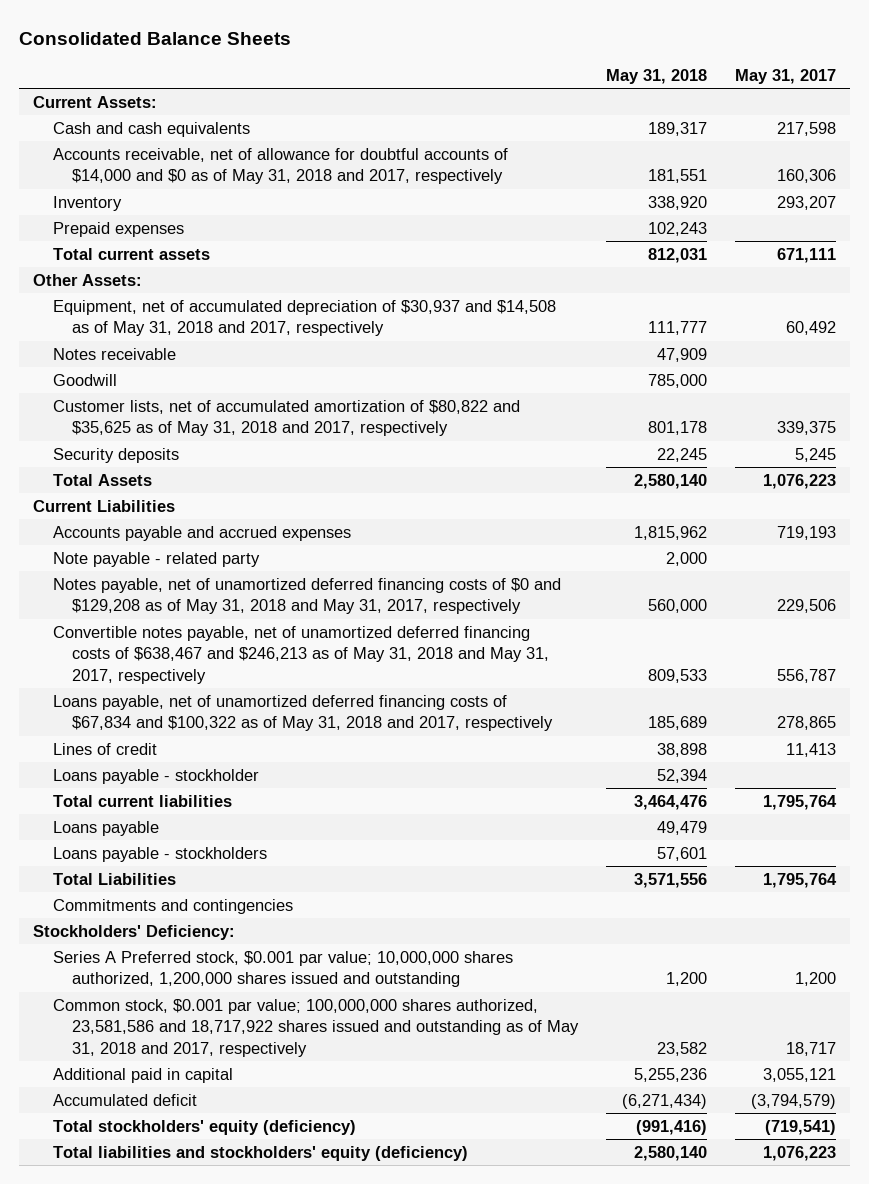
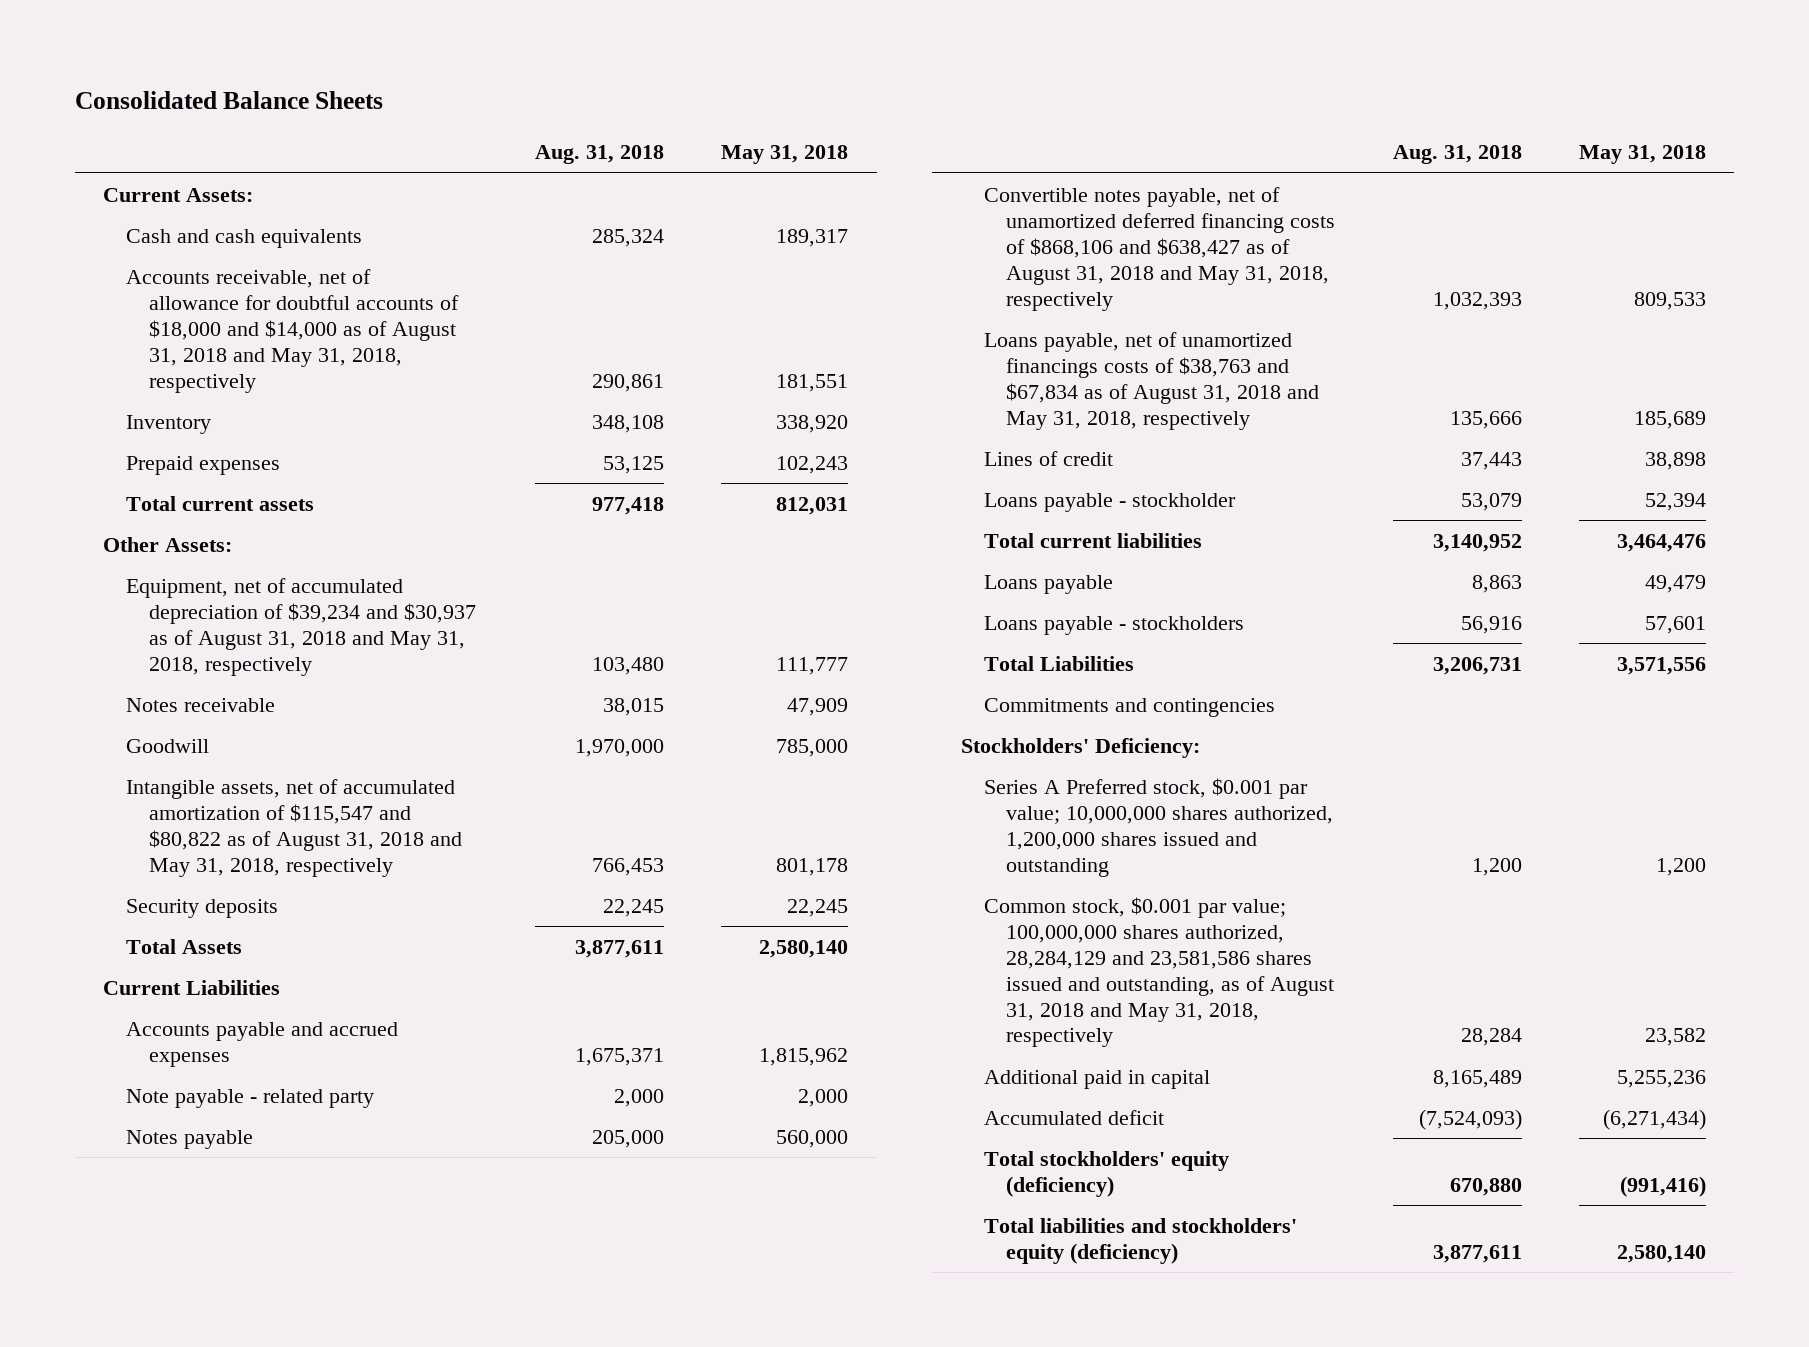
[734,68,836,84] May 31, 2017 -> none
none -> [534,144,664,164] Aug. 31, 2018
[52,147,508,185] Accounts receivable, net of allowance for doubtful accounts of $14,000 and $0 as of May 31, 2018 and 2017, respectively -> [125,268,459,393] Accounts receivable, net of allowance for doubtful accounts of $18,000 and $14,000 as of August 31, 2018 and May 31, 2018, respectively
[52,299,556,337] Equipment, net of accumulated depreciation of $30,937 and $14,508 as of May 31, 2018 and 2017, respectively -> [125,577,476,676] Equipment, net of accumulated depreciation of $39,234 and $30,937 as of August 31, 2018 and May 31, 2018, respectively
[52,399,520,437] Customer lists, net of accumulated amortization of $80,822 and $35,625 as of May 31, 2018 and 2017, respectively -> [125,778,462,877] Intangible assets, net of accumulated amortization of $115,547 and $80,822 as of August 31, 2018 and May 31, 2018, respectively
[52,577,561,615] Notes payable, net of unamortized deferred financing costs of $0 and $129,208 as of May 31, 2018 and May 31, 2017, respectively -> [125,1129,253,1149] Notes payable
[52,625,549,684] Convertible notes payable, net of unamortized deferred financing costs of $638,467 and $246,213 as of May 31, 2018 and May 31, 2017, respectively -> [983,186,1336,311] Convertible notes payable, net of unamortized deferred financing costs of $868,106 and $638,427 as of August 31, 2018 and May 31, 2018, respectively
[52,694,553,732] Loans payable, net of unamortized deferred financing costs of $67,834 and $100,322 as of May 31, 2018 and 2017, respectively -> [983,331,1320,430] Loans payable, net of unamortized financings costs of $38,763 and $67,834 as of August 31, 2018 and May 31, 2018, respectively
[52,998,579,1057] Common stock, $0.001 par value; 100,000,000 shares authorized, 23,581,586 and 18,717,922 shares issued and outstanding as of May 31, 2018 and 2017, respectively -> [983,896,1335,1048] Common stock, $0.001 par value; 100,000,000 shares authorized, 28,284,129 and 23,581,586 shares issued and outstanding, as of August 31, 2018 and May 31, 2018, respectively

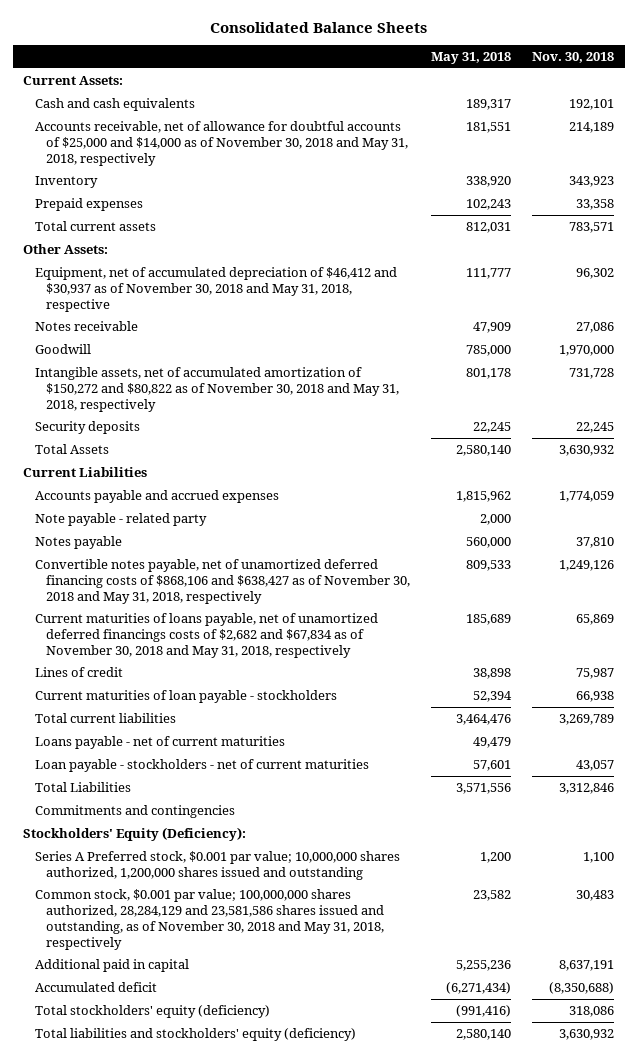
[534,144,664,164] Aug. 31, 2018 -> none
none -> [532,52,615,64] Nov. 30, 2018
[125,268,459,393] Accounts receivable, net of allowance for doubtful accounts of $18,000 and $14,000 as of August 31, 2018 and May 31, 2018, respectively -> [34,120,409,166] Accounts receivable, net of allowance for doubtful accounts of $25,000 and $14,000 as of November 30, 2018 and May 31, 2018, respectively
[125,577,476,676] Equipment, net of accumulated depreciation of $39,234 and $30,937 as of August 31, 2018 and May 31, 2018, respectively -> [34,266,397,312] Equipment, net of accumulated depreciation of $46,412 and $30,937 as of November 30, 2018 and May 31, 2018, respective
[125,778,462,877] Intangible assets, net of accumulated amortization of $115,547 and $80,822 as of August 31, 2018 and May 31, 2018, respectively -> [34,366,400,412] Intangible assets, net of accumulated amortization of $150,272 and $80,822 as of November 30, 2018 and May 31, 2018, respectively
[983,186,1336,311] Convertible notes payable, net of unamortized deferred financing costs of $868,106 and $638,427 as of August 31, 2018 and May 31, 2018, respectively -> [34,558,411,604] Convertible notes payable, net of unamortized deferred financing costs of $868,106 and $638,427 as of November 30, 2018 and May 31, 2018, respectively
[983,331,1320,430] Loans payable, net of unamortized financings costs of $38,763 and $67,834 as of August 31, 2018 and May 31, 2018, respectively -> [34,612,378,658] Current maturities of loans payable, net of unamortized deferred financings costs of $2,682 and $67,834 as of November 30, 2018 and May 31, 2018, respectively
[983,492,1236,512] Loans payable - stockholder -> [34,689,337,703] Current maturities of loan payable - stockholders
[983,574,1113,594] Loans payable -> [34,735,285,749] Loans payable - net of current maturities
[983,615,1244,635] Loans payable - stockholders -> [34,758,369,772] Loan payable - stockholders - net of current maturities
[960,737,1200,758] Stockholders' Deficiency: -> [23,826,247,841] Stockholders' Equity (Deficiency):
[983,896,1335,1048] Common stock, $0.001 par value; 100,000,000 shares authorized, 28,284,129 and 23,581,586 shares issued and outstanding, as of August 31, 2018 and May 31, 2018, respectively -> [34,888,385,950] Common stock, $0.001 par value; 100,000,000 shares authorized, 28,284,129 and 23,581,586 shares issued and outstanding, as of November 30, 2018 and May 31, 2018, respectively

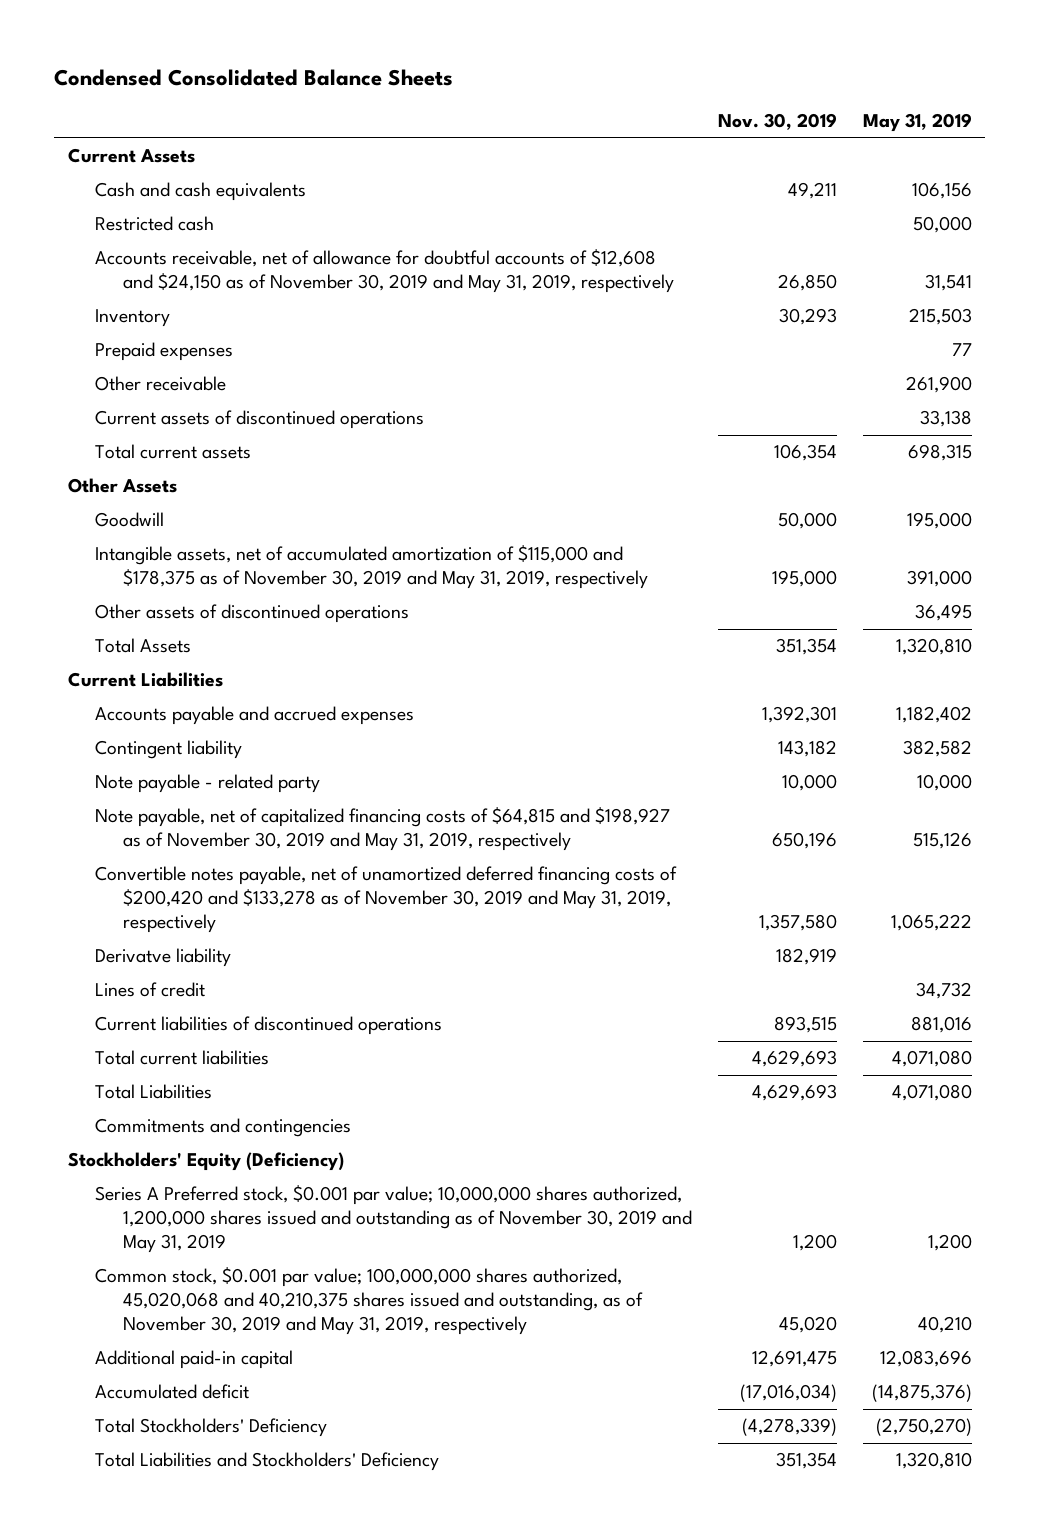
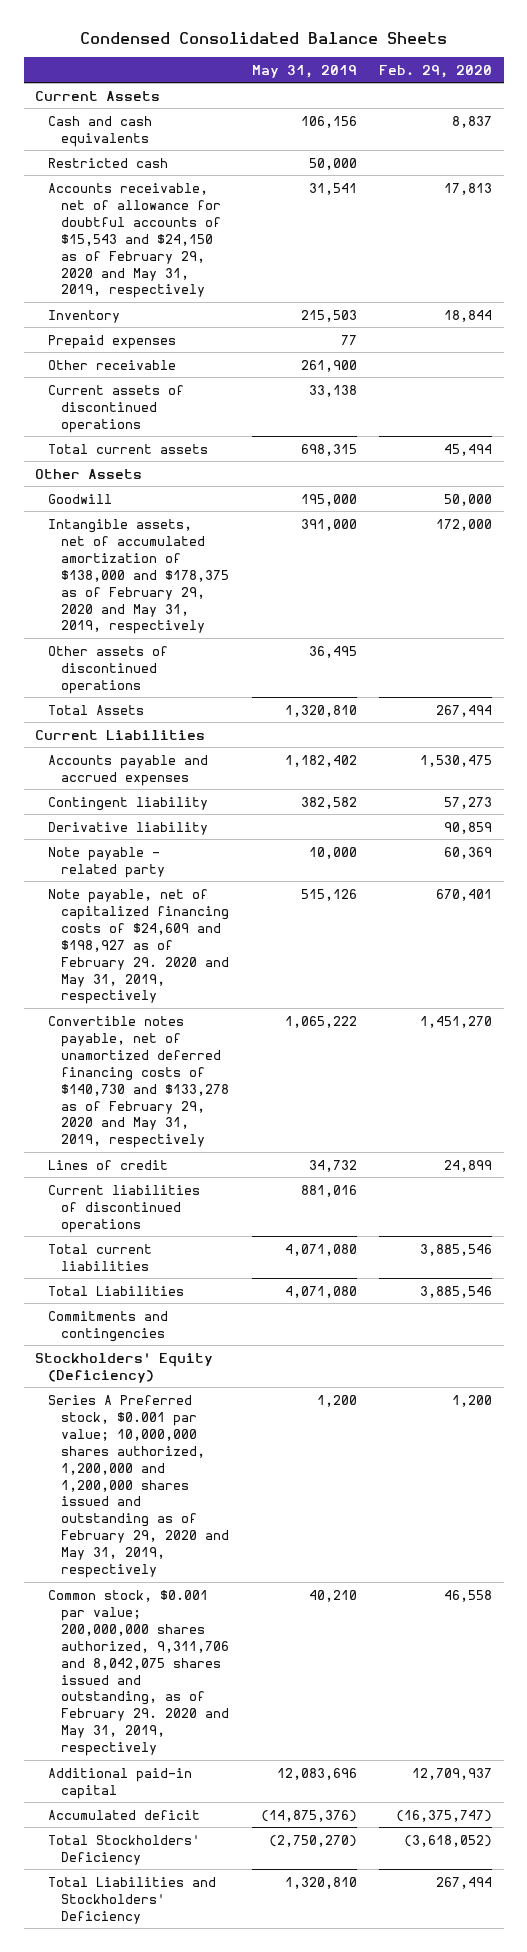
[718,113,838,131] Nov. 30, 2019 -> none
none -> [379,64,493,78] Feb. 29, 2020
[95,249,675,294] Accounts receivable, net of allowance for doubtful accounts of $12,608 and $24,150 as of November 30, 2019 and May 31, 2019, respectively -> [48,182,222,299] Accounts receivable, net of allowance for doubtful accounts of $15,543 and $24,150 as of February 29, 2020 and May 31, 2019, respectively
[95,545,649,590] Intangible assets, net of accumulated amortization of $115,000 and $178,375 as of November 30, 2019 and May 31, 2019, respectively -> [48,518,230,635] Intangible assets, net of accumulated amortization of $138,000 and $178,375 as of February 29, 2020 and May 31, 2019, respectively
none -> [48,821,209,835] Derivative liability
[95,948,232,968] Derivatve liability -> none
[95,807,671,852] Note payable, net of capitalized financing costs of $64,815 and $198,927 as of November 30, 2019 and May 31, 2019, respectively -> [48,888,230,1005] Note payable, net of capitalized financing costs of $24,609 and $198,927 as of February 29. 2020 and May 31, 2019, respectively
[95,866,678,934] Convertible notes payable, net of unamortized deferred financing costs of $200,420 and $133,278 as of November 30, 2019 and May 31, 2019, respectively -> [48,1015,230,1149] Convertible notes payable, net of unamortized deferred financing costs of $140,730 and $133,278 as of February 29, 2020 and May 31, 2019, respectively
[95,1185,693,1254] Series A Preferred stock, $0.001 par value; 10,000,000 shares authorized, 1,200,000 shares issued and outstanding as of November 30, 2019 and May 31, 2019 -> [48,1394,230,1579] Series A Preferred stock, $0.001 par value; 10,000,000 shares authorized, 1,200,000 and 1,200,000 shares issued and outstanding as of February 29, 2020 and May 31, 2019, respectively
[95,1267,644,1336] Common stock, $0.001 par value; 100,000,000 shares authorized, 45,020,068 and 40,210,375 shares issued and outstanding, as of November 30, 2019 and May 31, 2019, respectively -> [48,1589,230,1757] Common stock, $0.001 par value; 200,000,000 shares authorized, 9,311,706 and 8,042,075 shares issued and outstanding, as of February 29. 2020 and May 31, 2019, respectively

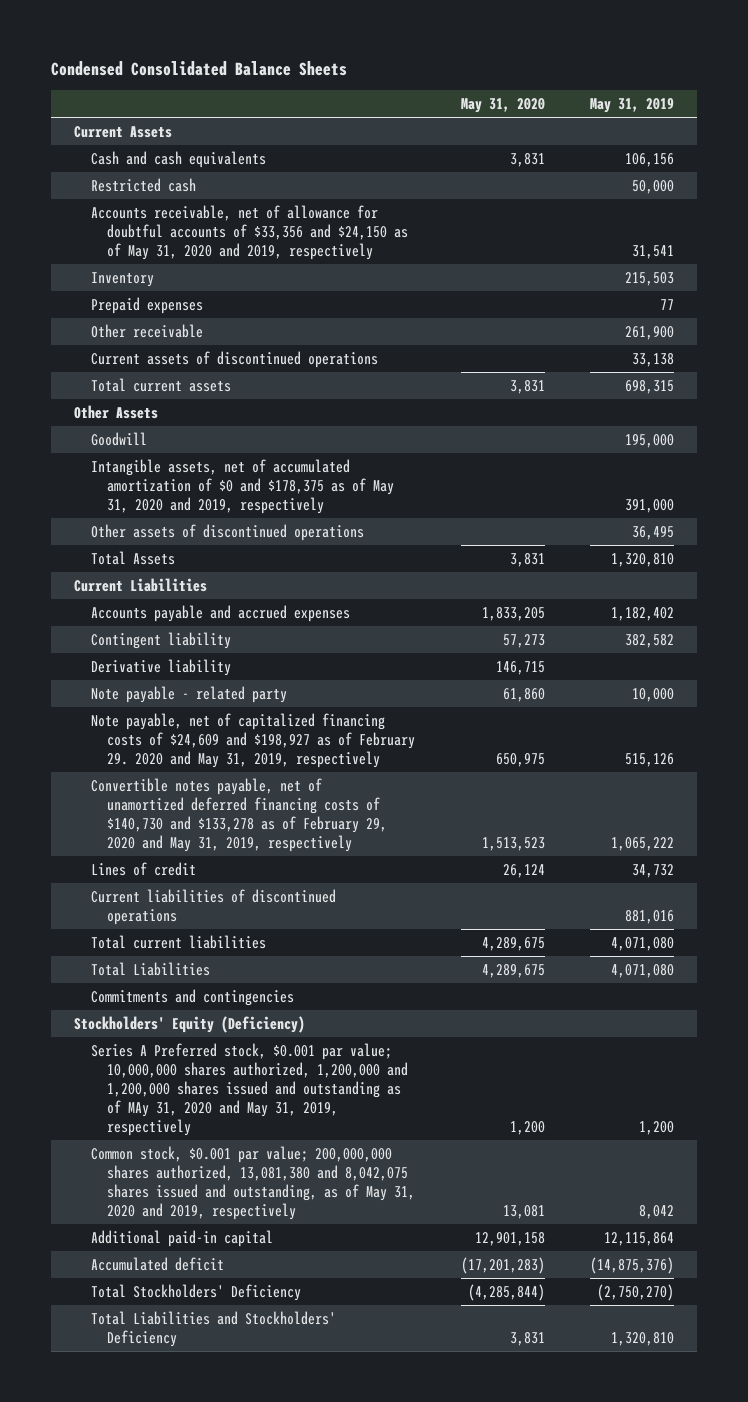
[379,64,493,78] Feb. 29, 2020 -> none
none -> [460,98,545,114] May 31, 2020
[48,182,222,299] Accounts receivable, net of allowance for doubtful accounts of $15,543 and $24,150 as of February 29, 2020 and May 31, 2019, respectively -> [90,204,409,260] Accounts receivable, net of allowance for doubtful accounts of $33,356 and $24,150 as of May 31, 2020 and 2019, respectively
[48,518,230,635] Intangible assets, net of accumulated amortization of $138,000 and $178,375 as of February 29, 2020 and May 31, 2019, respectively -> [90,458,395,514] Intangible assets, net of accumulated amortization of $0 and $178,375 as of May 31, 2020 and 2019, respectively
[48,1394,230,1579] Series A Preferred stock, $0.001 par value; 10,000,000 shares authorized, 1,200,000 and 1,200,000 shares issued and outstanding as of February 29, 2020 and May 31, 2019, respectively -> [90,1042,409,1137] Series A Preferred stock, $0.001 par value; 10,000,000 shares authorized, 1,200,000 and 1,200,000 shares issued and outstanding as of MAy 31, 2020 and May 31, 2019, respectively
[48,1589,230,1757] Common stock, $0.001 par value; 200,000,000 shares authorized, 9,311,706 and 8,042,075 shares issued and outstanding, as of February 29. 2020 and May 31, 2019, respectively -> [90,1145,416,1221] Common stock, $0.001 par value; 200,000,000 shares authorized, 13,081,380 and 8,042,075 shares issued and outstanding, as of May 31, 2020 and 2019, respectively
[308,1589,357,1602] 40,210 -> [639,1205,675,1220] 8,042
[276,1767,357,1780] 12,083,696 -> [604,1231,675,1246] 12,115,864

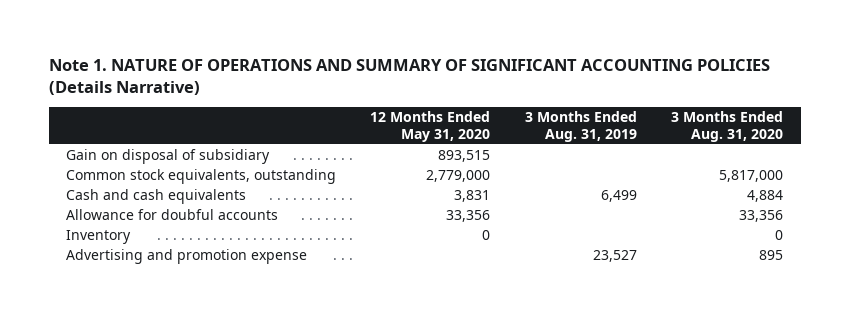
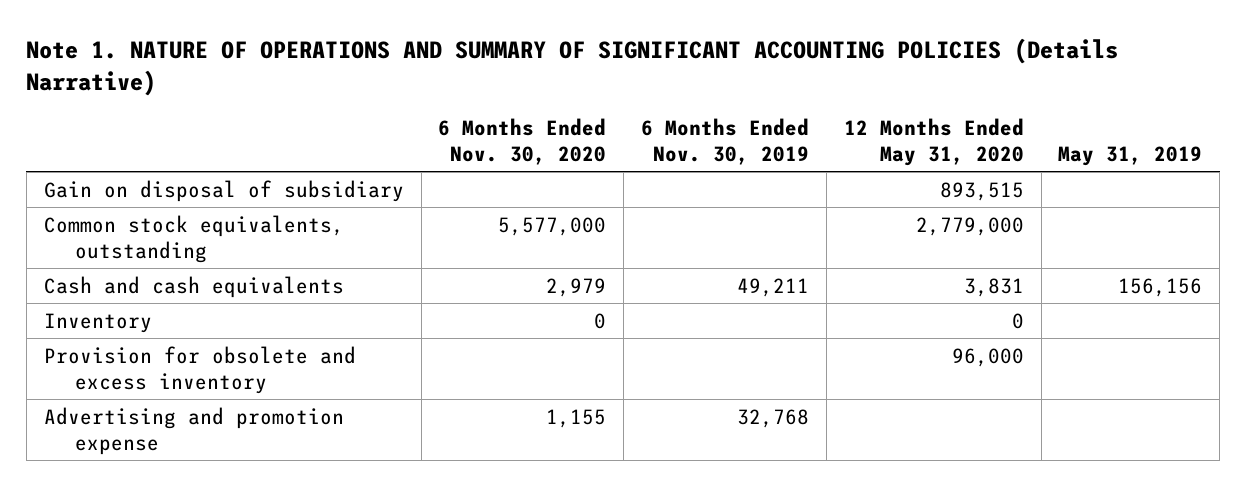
[524,111,637,142] 3 Months Ended Aug. 31, 2019 -> none
[671,111,784,142] 3 Months Ended Aug. 31, 2020 -> none
none -> [438,117,607,165] 6 Months Ended Nov. 30, 2020
none -> [641,117,810,165] 6 Months Ended Nov. 30, 2019
none -> [1058,145,1203,166] May 31, 2019
[65,209,278,221] Allowance for doubful accounts -> none
none -> [43,345,356,394] Provision for obsolete and excess inventory

